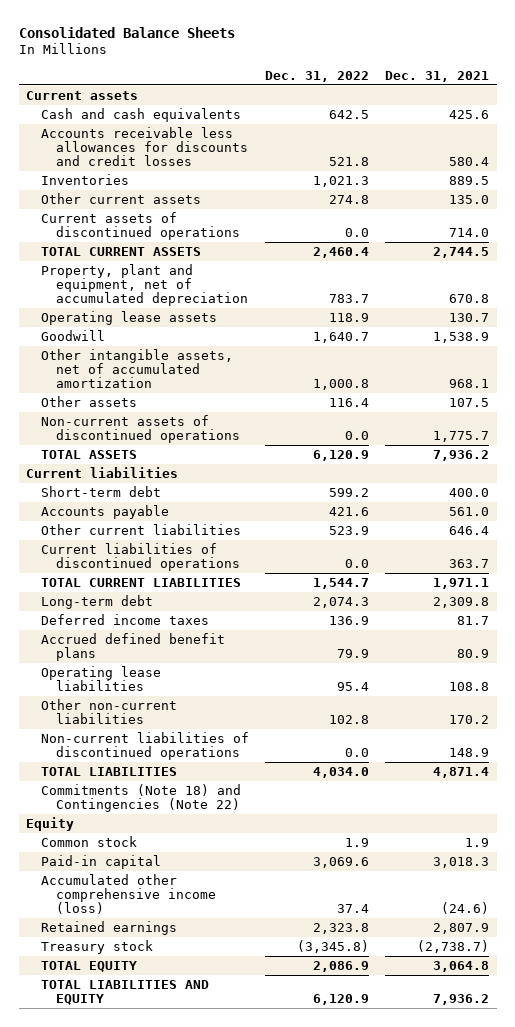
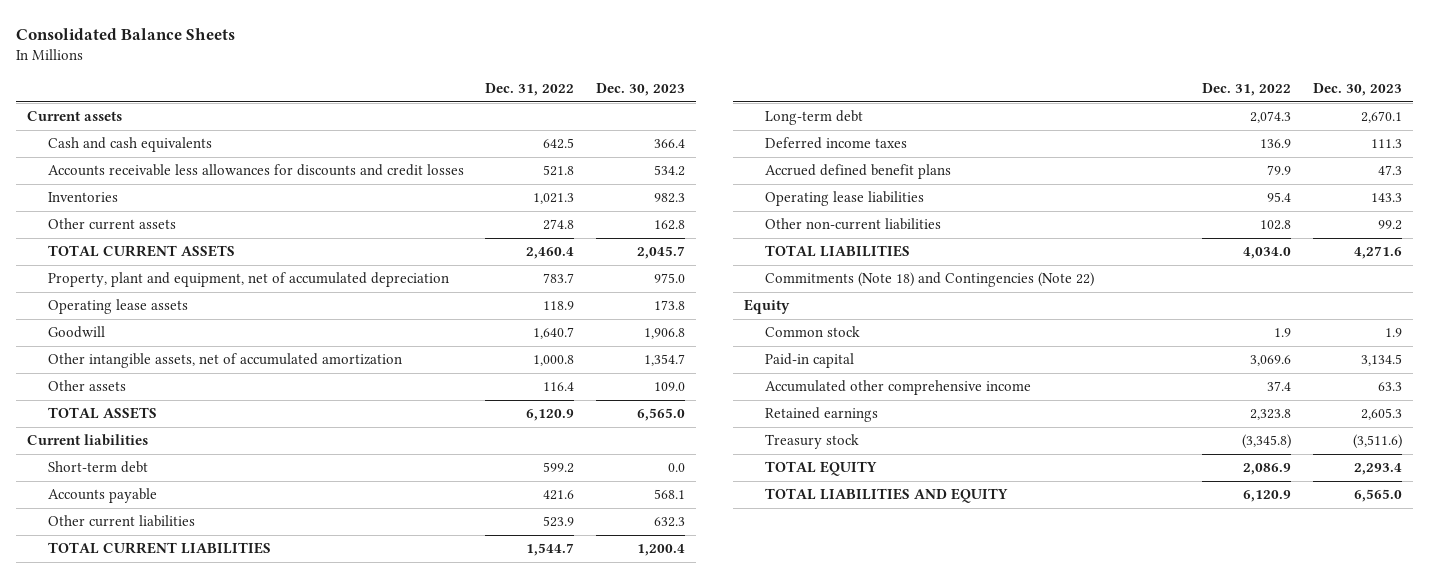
[384,71,489,83] Dec. 31, 2021 -> none
none -> [596,83,686,97] Dec. 30, 2023
[41,211,241,241] Current assets of discontinued operations -> none
[41,414,241,444] Non-current assets of discontinued operations -> none
[41,542,241,572] Current liabilities of discontinued operations -> none
[41,731,250,761] Non-current liabilities of discontinued operations -> none
[41,873,217,915] Accumulated other comprehensive income (loss) -> [764,380,1031,396] Accumulated other comprehensive income

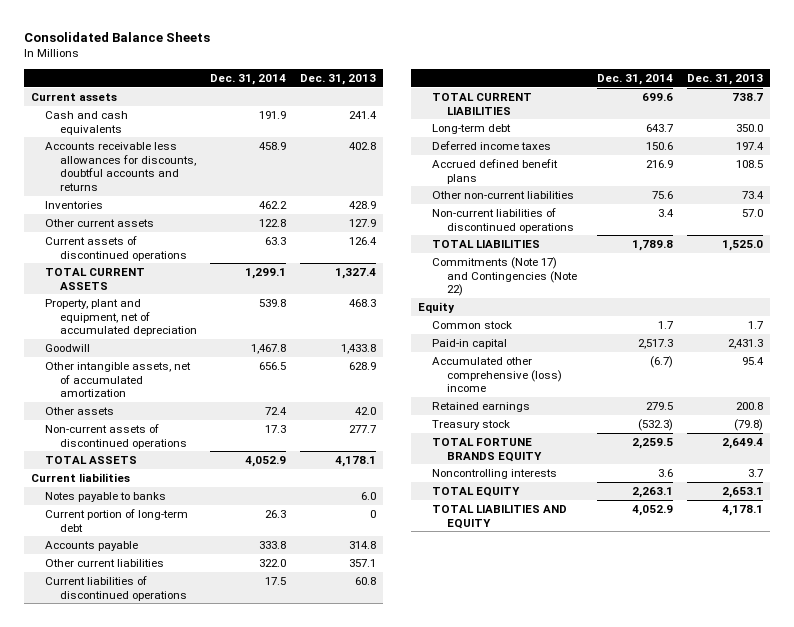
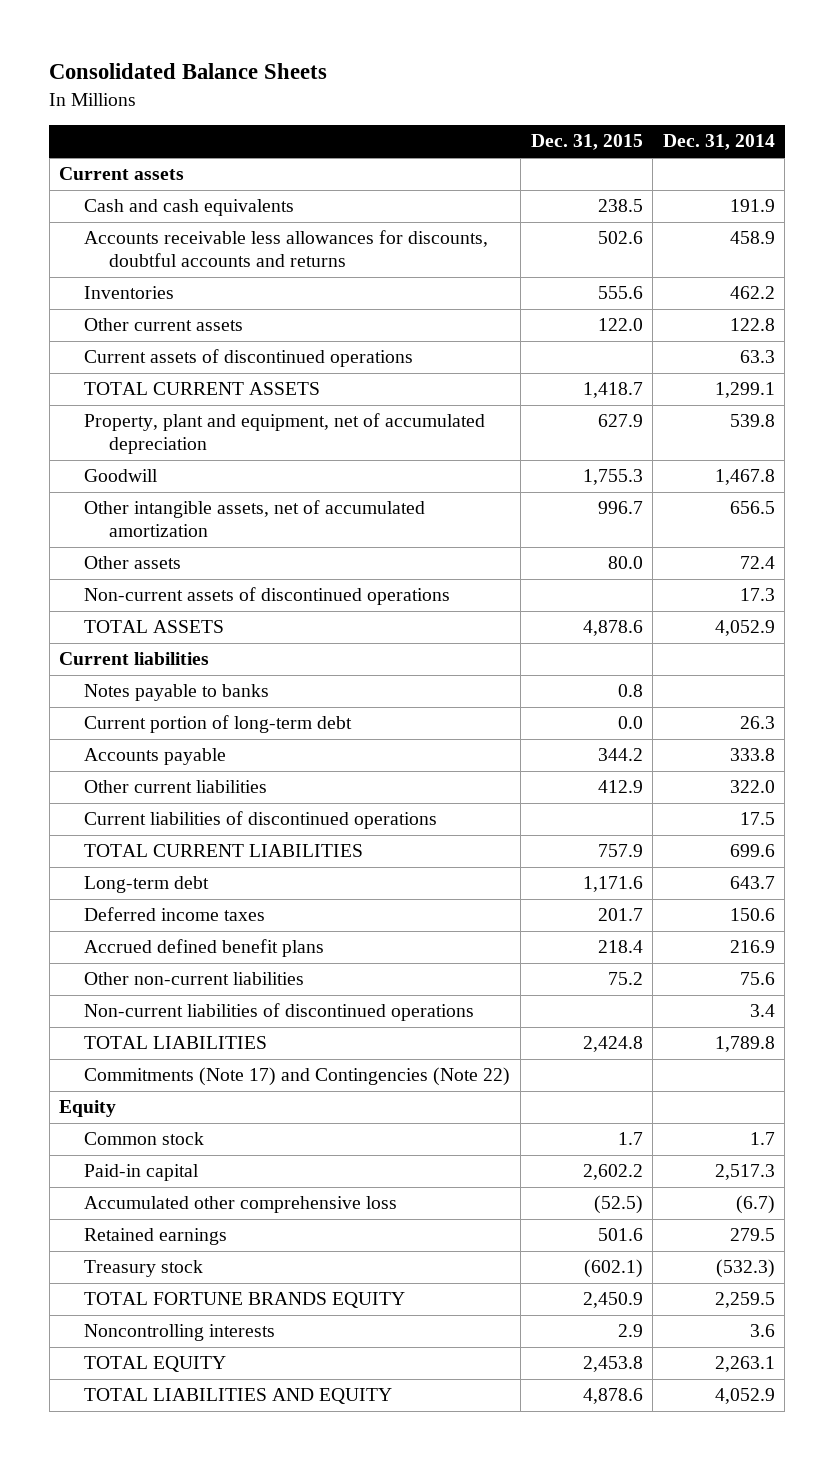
[299,73,376,85] Dec. 31, 2013 -> none
none -> [530,134,643,151] Dec. 31, 2015
[432,357,562,393] Accumulated other comprehensive (loss) income -> [84,1196,398,1214] Accumulated other comprehensive loss

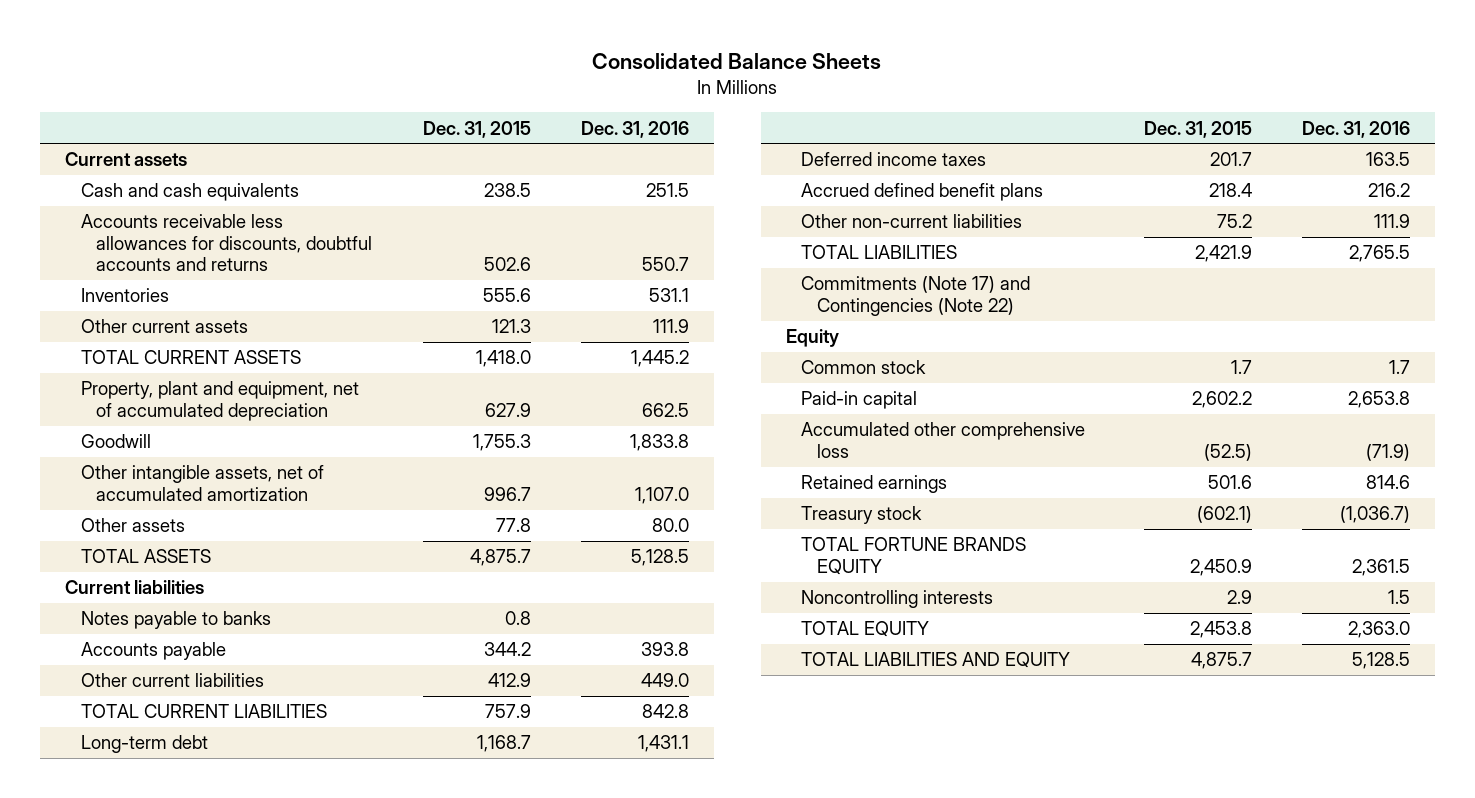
[662,134,775,151] Dec. 31, 2014 -> none
none -> [580,120,689,138] Dec. 31, 2016
[84,349,414,368] Current assets of discontinued operations -> none
[597,318,643,332] 122.0 -> [491,319,531,334] 121.3
[582,382,643,399] 1,418.7 -> [475,350,531,368] 1,418.0
[84,587,451,606] Non-current assets of discontinued operations -> none
[607,556,643,570] 80.0 -> [495,518,531,533] 77.8
[582,620,643,637] 4,878.6 -> [469,549,531,567] 4,875.7
[84,715,353,734] Current portion of long-term debt -> none
[84,811,438,830] Current liabilities of discontinued operations -> none
[582,876,643,893] 1,171.6 -> [476,735,531,753] 1,168.7
[84,1003,475,1022] Non-current liabilities of discontinued operations -> none
[582,1036,643,1053] 2,424.8 -> [1194,245,1252,263] 2,421.9
[582,1388,643,1405] 4,878.6 -> [1190,652,1252,670] 4,875.7

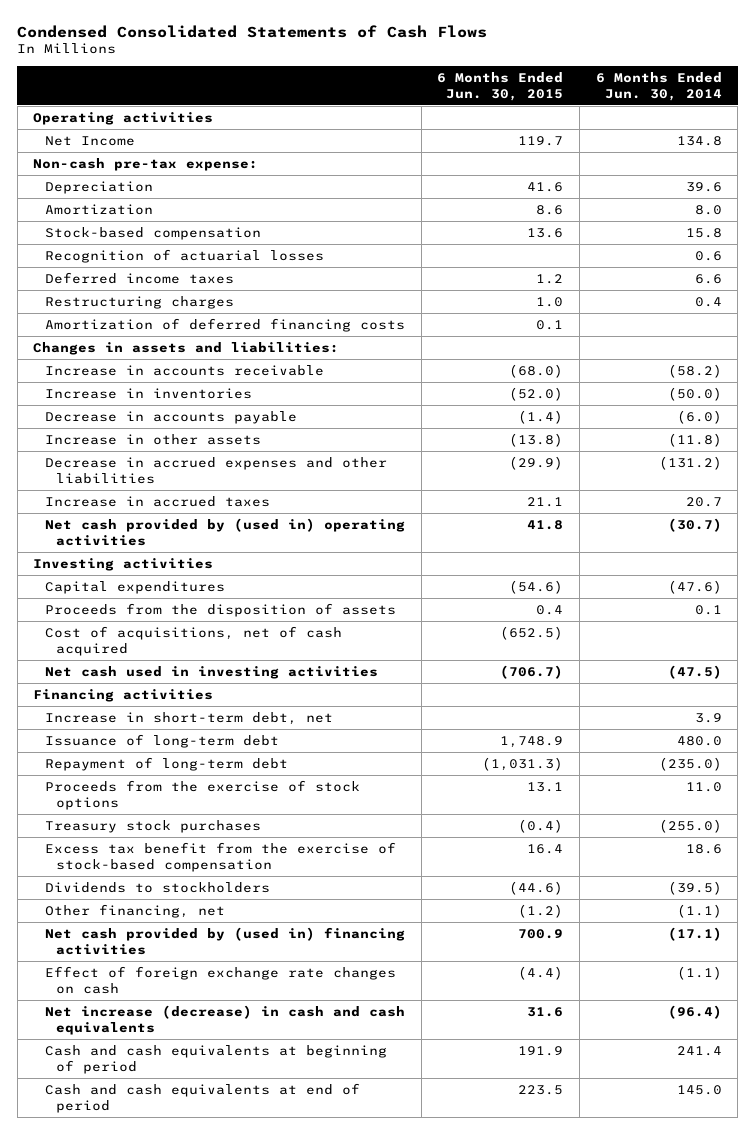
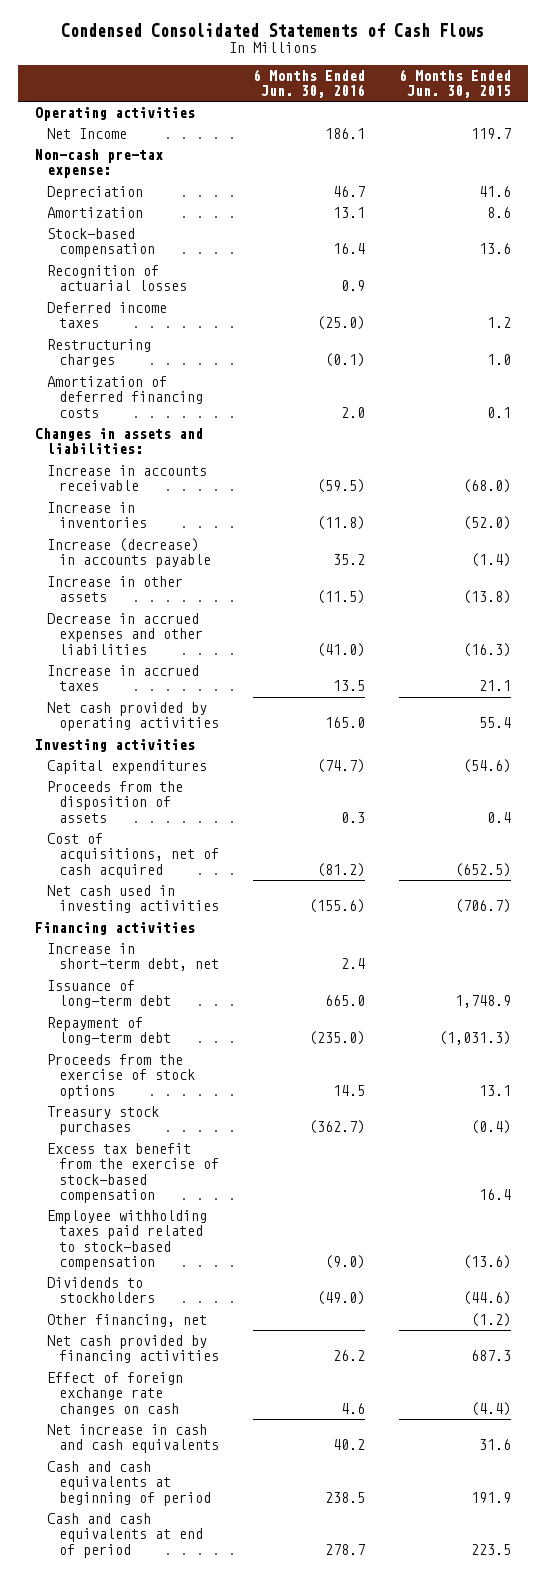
[595,71,722,101] 6 Months Ended Jun. 30, 2014 -> none
none -> [252,69,365,99] 6 Months Ended Jun. 30, 2016
[44,410,297,424] Decrease in accounts payable -> [47,538,212,569] Increase (decrease) in accounts payable
[509,455,564,470] (29.9) -> [462,642,511,657] (16.3)
[44,517,405,546] Net cash provided by (used in) operating activities -> [47,702,220,732] Net cash provided by operating activities
[527,519,564,530] 41.8 -> [478,717,511,729] 55.4
none -> [47,1210,208,1271] Employee withholding taxes paid related to stock-based compensation
[44,926,405,955] Net cash provided by (used in) financing activities -> [47,1335,220,1364] Net cash provided by financing activities
[518,928,564,939] 700.9 -> [470,1350,511,1362] 687.3
[44,1004,405,1035] Net increase (decrease) in cash and cash equivalents -> [47,1424,220,1454] Net increase in cash and cash equivalents

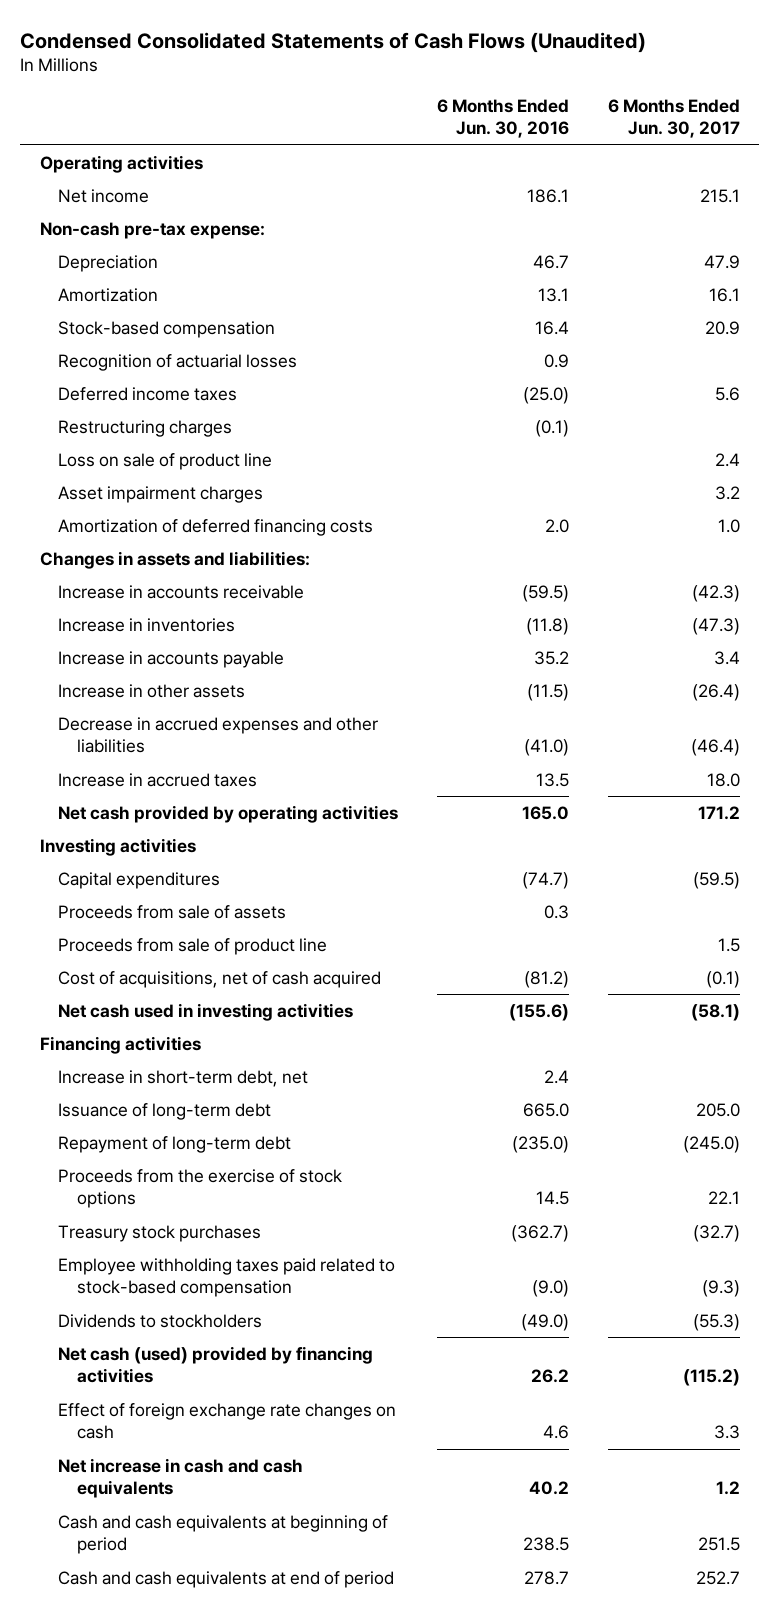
[60,22,484,37] Condensed Consolidated Statements of Cash Flows -> [20,31,647,53] Condensed Consolidated Statements of Cash Flows (Unaudited)
[398,69,511,99] 6 Months Ended Jun. 30, 2015 -> none
none -> [607,98,740,139] 6 Months Ended Jun. 30, 2017
[47,128,128,140] Net Income -> [58,188,150,203] Net income
none -> [58,452,273,470] Loss on sale of product line
none -> [58,485,264,503] Asset impairment charges
[47,538,212,569] Increase (decrease) in accounts payable -> [58,650,285,668] Increase in accounts payable
[47,781,184,823] Proceeds from the disposition of assets -> [58,904,287,919] Proceeds from sale of assets
none -> [58,937,328,955] Proceeds from sale of product line
[47,1143,220,1204] Excess tax benefit from the exercise of stock-based compensation -> none
[47,1314,208,1328] Other financing, net -> none
[47,1335,220,1364] Net cash provided by financing activities -> [58,1345,374,1384] Net cash (used) provided by financing activities

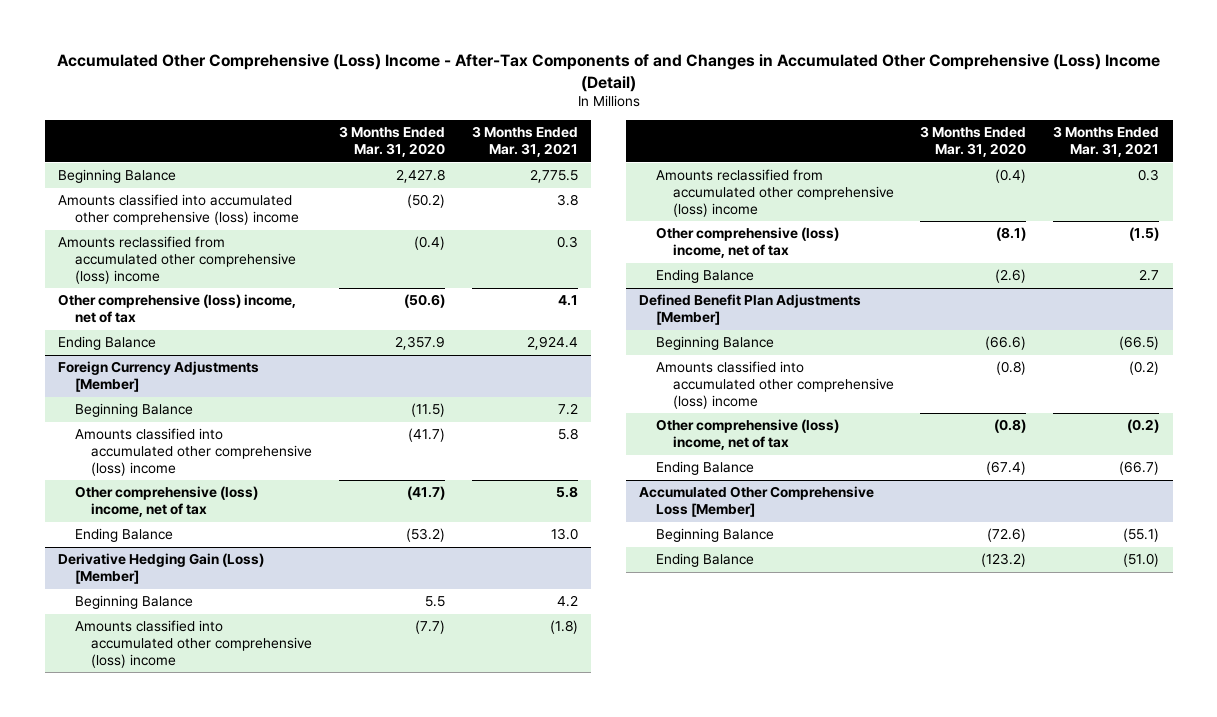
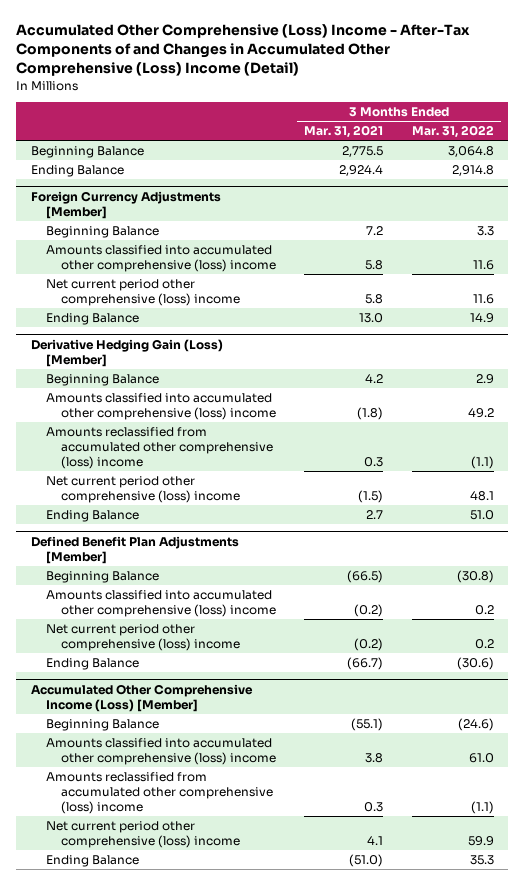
[339,126,446,157] 3 Months Ended Mar. 31, 2020 -> none
none -> [411,125,494,139] Mar. 31, 2022
[58,194,299,226] Amounts classified into accumulated other comprehensive (loss) income -> none
[58,236,296,284] Amounts reclassified from accumulated other comprehensive (loss) income -> none
[58,294,297,324] Other comprehensive (loss) income, net of tax -> none
[74,486,258,518] Other comprehensive (loss) income, net of tax -> [45,279,240,307] Net current period other comprehensive (loss) income
[655,227,839,259] Other comprehensive (loss) income, net of tax -> [45,476,240,504] Net current period other comprehensive (loss) income
[655,419,839,451] Other comprehensive (loss) income, net of tax -> [45,624,240,652] Net current period other comprehensive (loss) income
[639,486,875,518] Accumulated Other Comprehensive Loss [Member] -> [30,683,253,712] Accumulated Other Comprehensive Income (Loss) [Member]
none -> [45,738,276,766] Amounts classified into accumulated other comprehensive (loss) income
none -> [45,772,273,815] Amounts reclassified from accumulated other comprehensive (loss) income
none -> [45,821,240,849] Net current period other comprehensive (loss) income

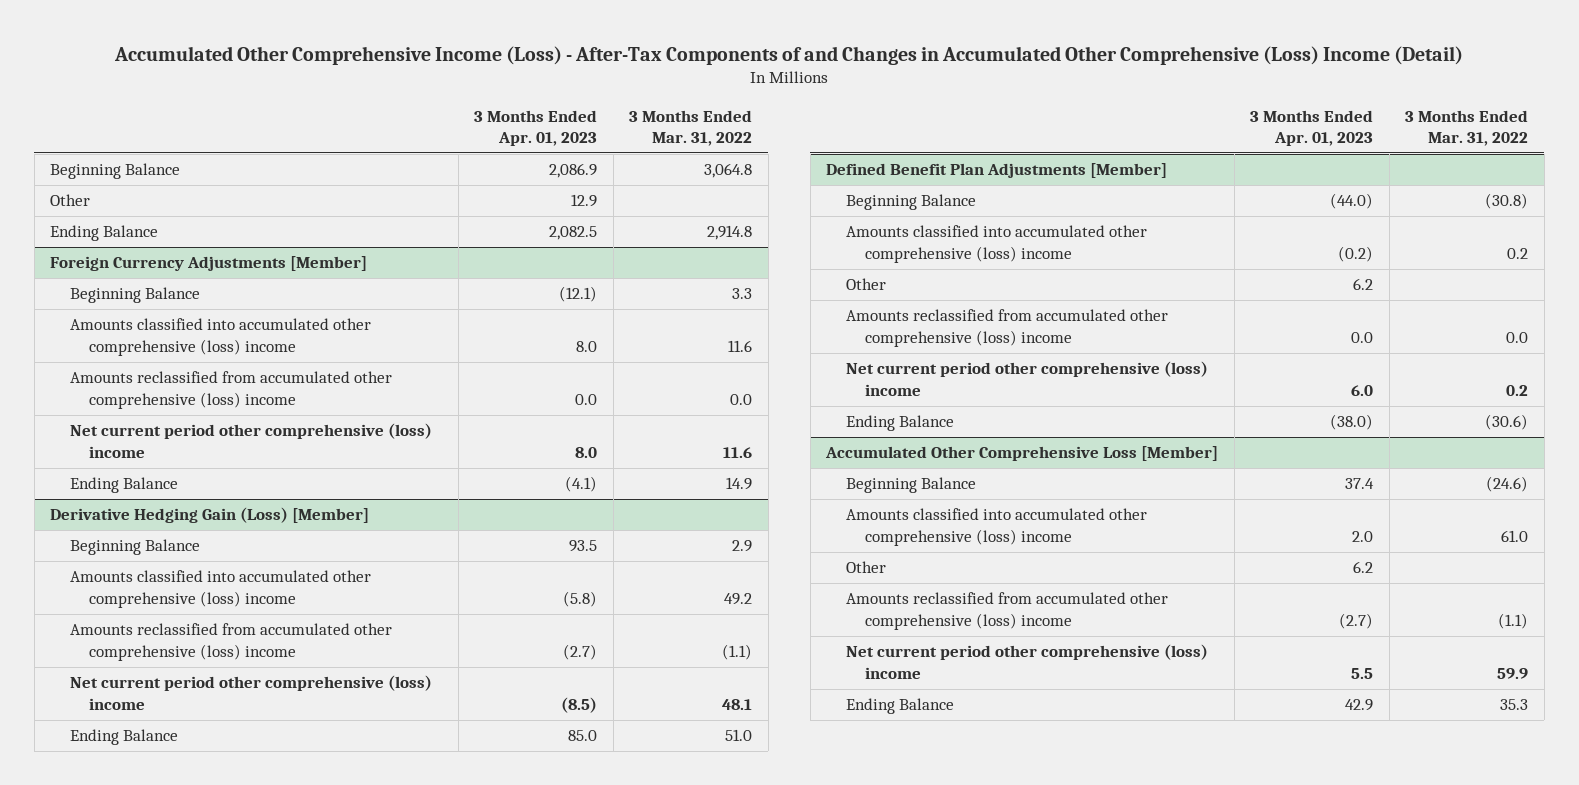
[16,24,471,77] Accumulated Other Comprehensive (Loss) Income - After-Tax Components of and Changes in Accumulated Other Comprehensive (Loss) Income (Detail) -> [114,45,1464,65] Accumulated Other Comprehensive Income (Loss) - After-Tax Components of and Changes in Accumulated Other Comprehensive (Loss) Income (Detail)
[304,125,384,139] Mar. 31, 2021 -> none
none -> [474,109,598,146] 3 Months Ended Apr. 01, 2023
none -> [50,194,91,207] Other
none -> [69,371,392,409] Amounts reclassified from accumulated other comprehensive (loss) income
none -> [845,278,886,291] Other
none -> [845,309,1168,347] Amounts reclassified from accumulated other comprehensive (loss) income
[30,683,253,712] Accumulated Other Comprehensive Income (Loss) [Member] -> [825,446,1219,462] Accumulated Other Comprehensive Loss [Member]
none -> [845,561,886,574] Other

